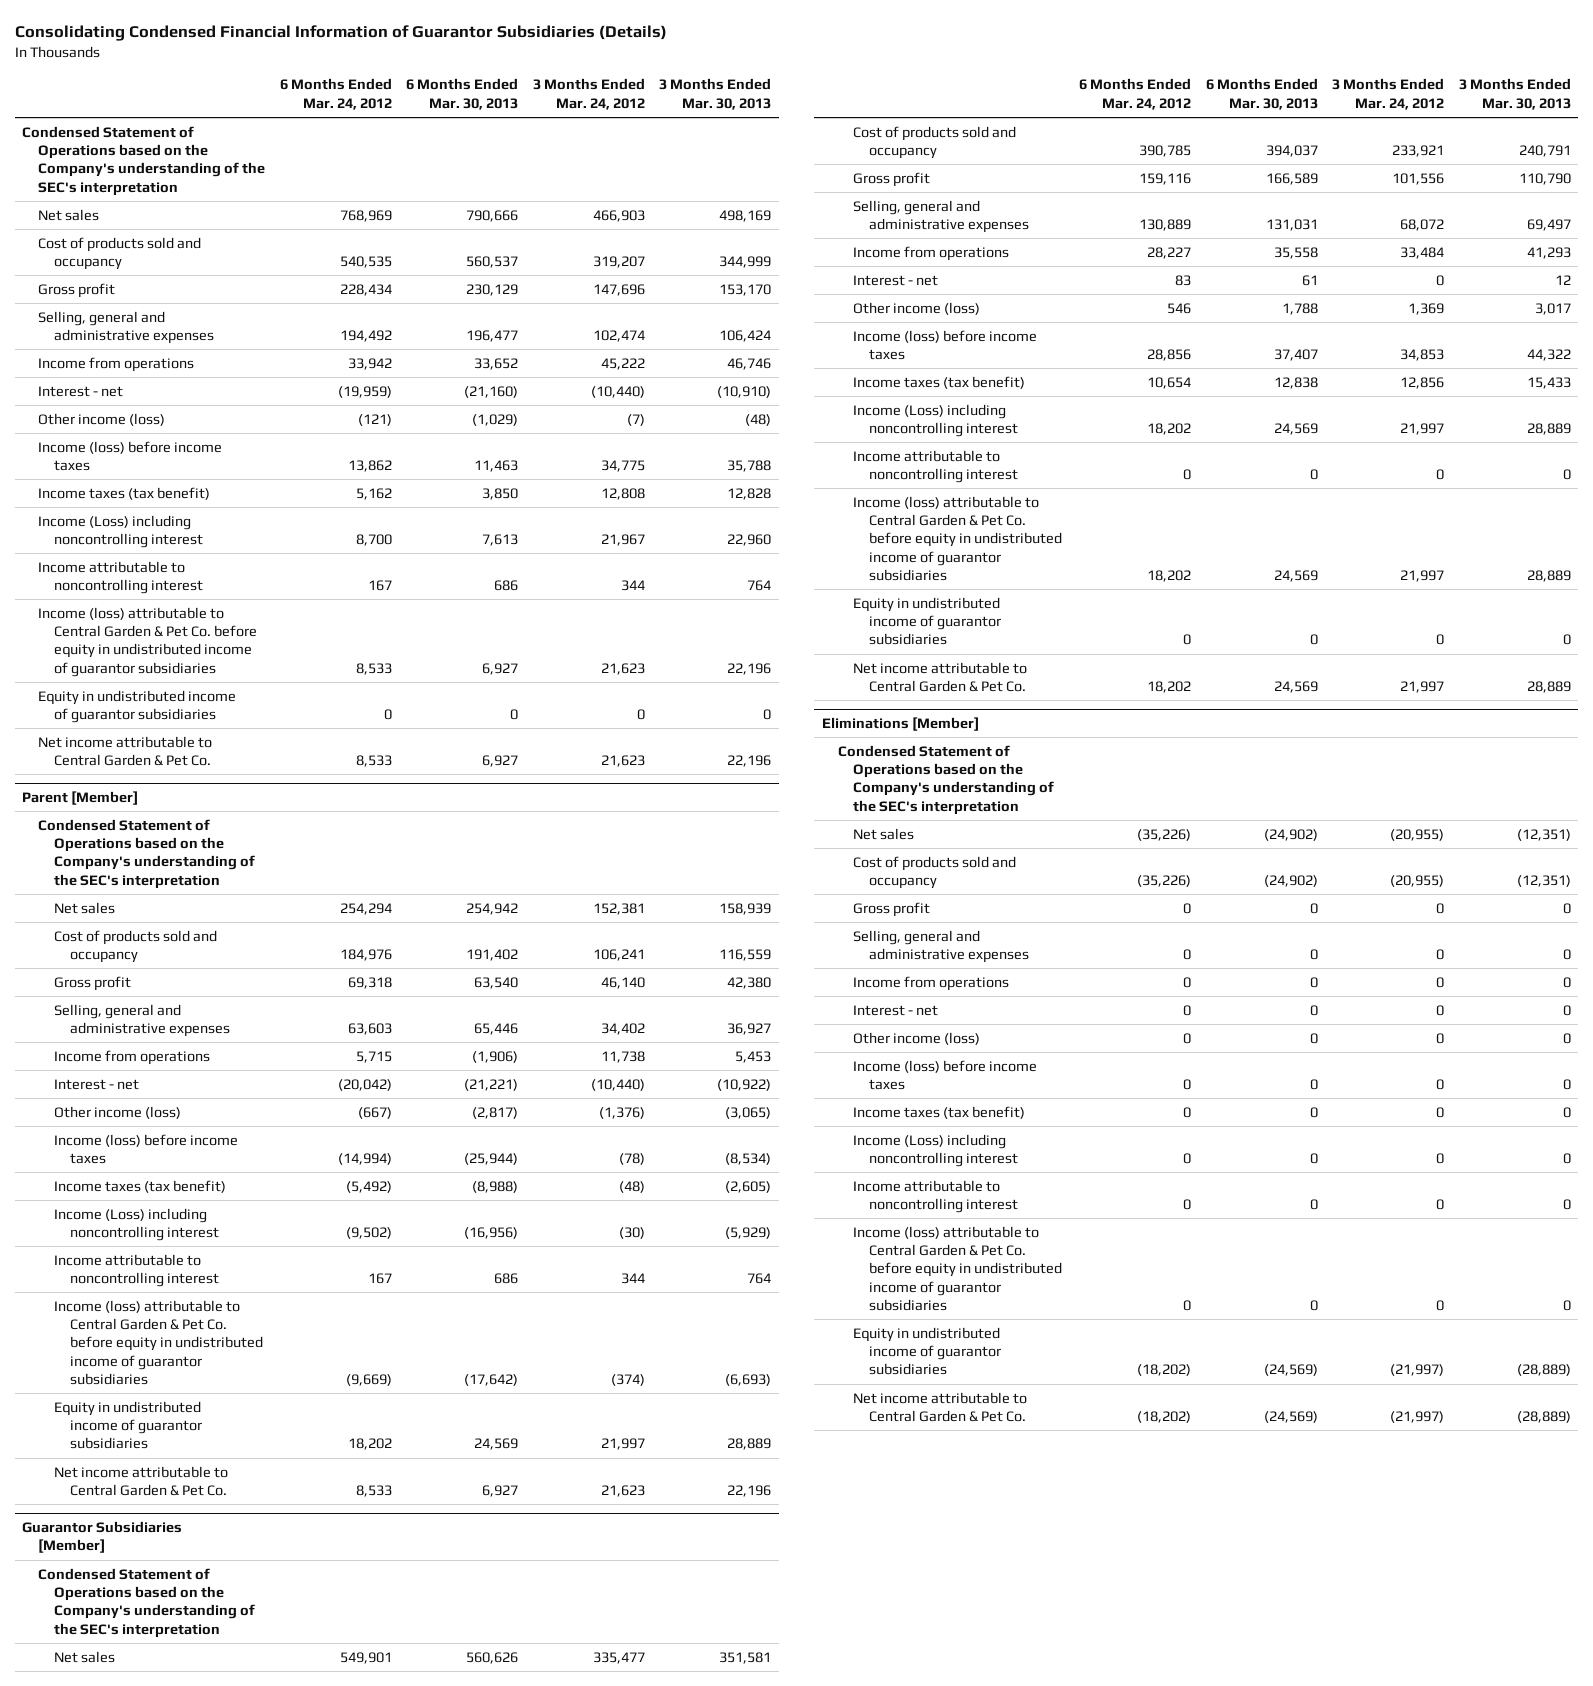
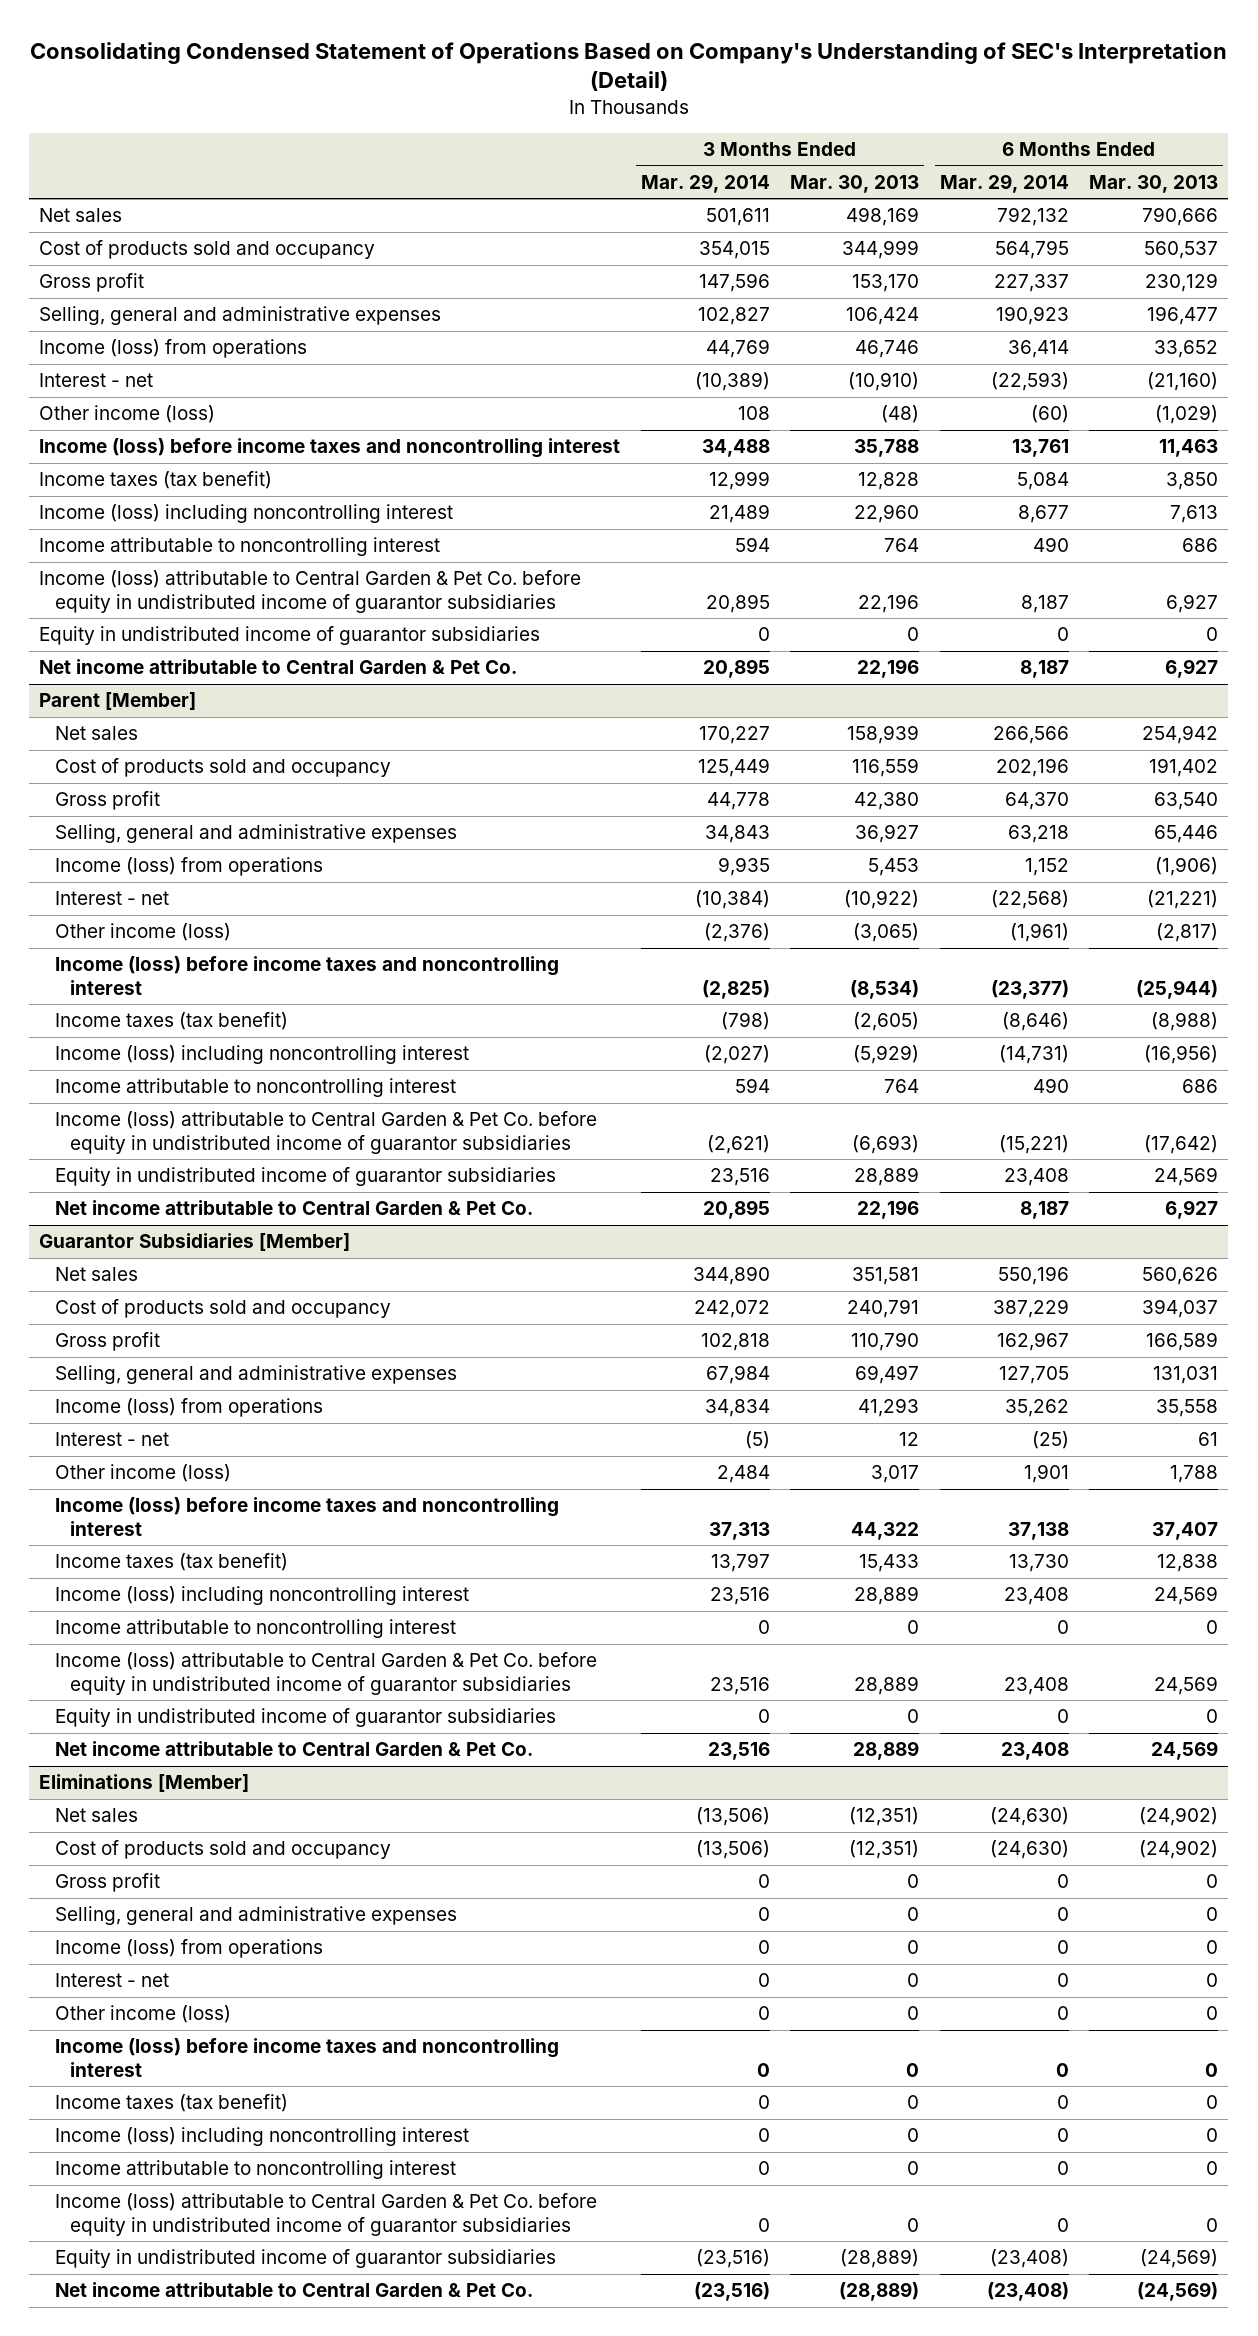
[15,25,668,42] Consolidating Condensed Financial Information of Guarantor Subsidiaries (Details) -> [29,41,1227,92] Consolidating Condensed Statement of Operations Based on Company's Understanding of SEC's Interpretation (Detail)
[279,78,392,110] 6 Months Ended Mar. 24, 2012 -> none
[532,78,645,110] 3 Months Ended Mar. 24, 2012 -> none
none -> [640,174,770,194] Mar. 29, 2014
none -> [939,174,1069,194] Mar. 29, 2014
[22,125,266,196] Condensed Statement of Operations based on the Company's understanding of the SEC's interpretation -> none
[38,356,195,372] Income from operations -> [39,339,308,359] Income (loss) from operations
[38,440,223,471] Income (loss) before income taxes -> [39,438,621,459] Income (loss) before income taxes and noncontrolling interest
[38,514,204,548] Income (Loss) including noncontrolling interest -> [39,504,454,524] Income (loss) including noncontrolling interest
[38,818,256,889] Condensed Statement of Operations based on the Company's understanding of the SEC's interpretation -> none
[54,1049,211,1065] Income from operations -> [54,857,323,877] Income (loss) from operations
[54,1133,239,1164] Income (loss) before income taxes -> [54,956,559,995] Income (loss) before income taxes and noncontrolling interest
[54,1207,219,1241] Income (Loss) including noncontrolling interest -> [54,1045,469,1065] Income (loss) including noncontrolling interest
[38,1567,256,1638] Condensed Statement of Operations based on the Company's understanding of the SEC's interpretation -> none
[853,245,1010,261] Income from operations -> [54,1398,323,1418] Income (loss) from operations
[853,329,1038,360] Income (loss) before income taxes -> [54,1497,559,1536] Income (loss) before income taxes and noncontrolling interest
[853,403,1019,437] Income (Loss) including noncontrolling interest -> [54,1586,469,1606] Income (loss) including noncontrolling interest
[837,744,1055,815] Condensed Statement of Operations based on the Company's understanding of the SEC's interpretation -> none
[853,975,1010,991] Income from operations -> [54,1939,323,1959] Income (loss) from operations
[853,1059,1038,1090] Income (loss) before income taxes -> [54,2038,559,2077] Income (loss) before income taxes and noncontrolling interest
[853,1133,1019,1167] Income (Loss) including noncontrolling interest -> [54,2127,469,2147] Income (loss) including noncontrolling interest

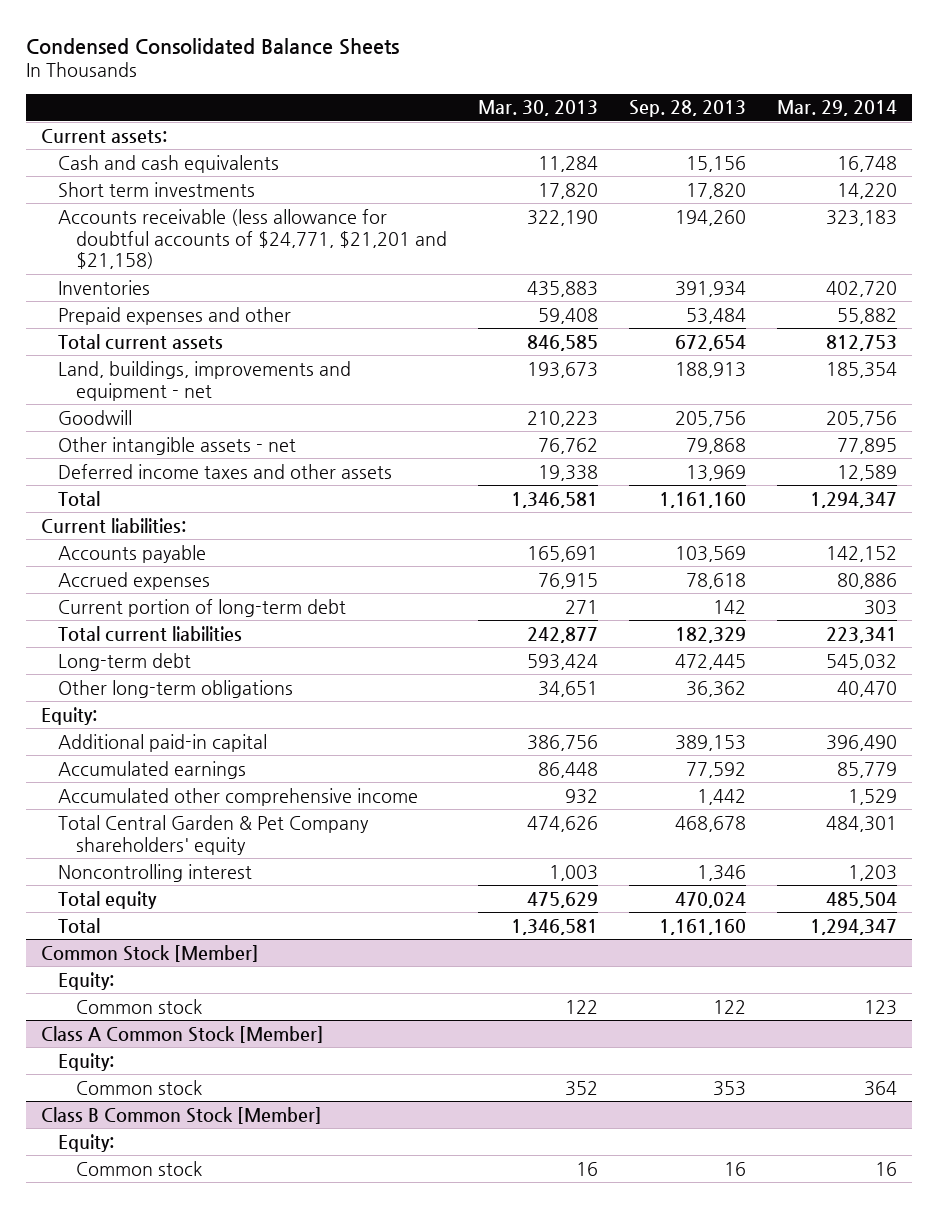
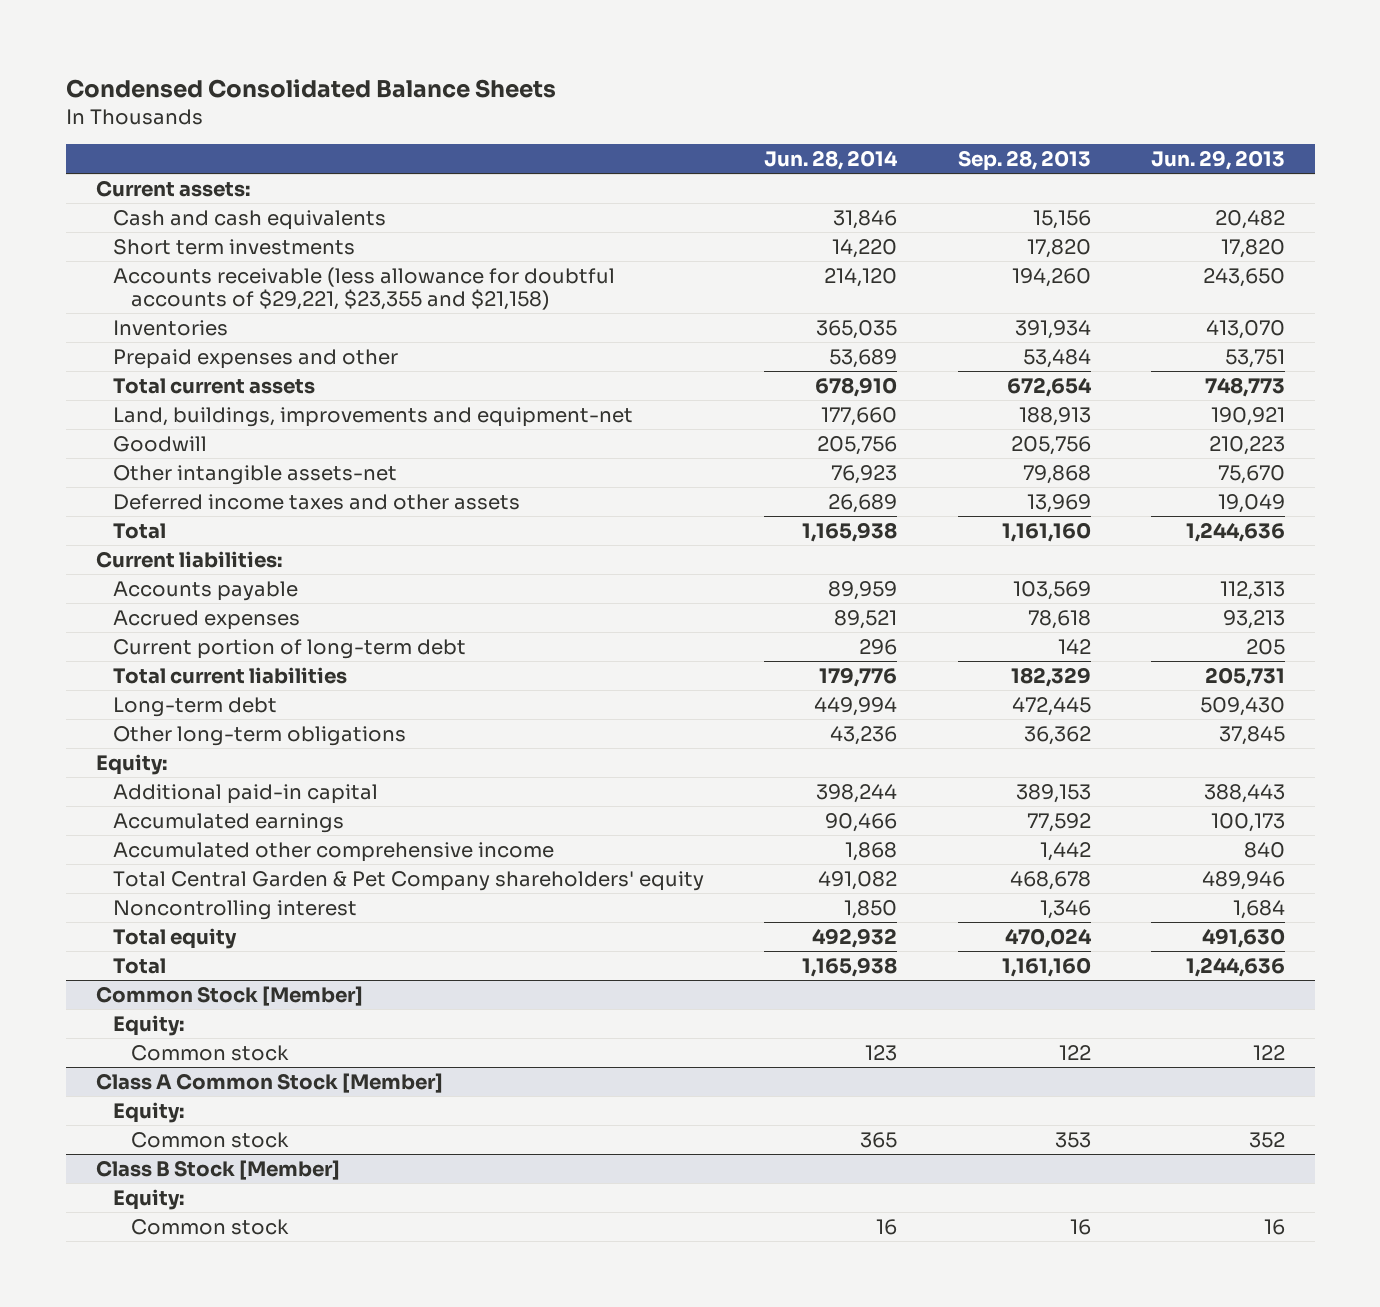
[477,100,598,117] Mar. 30, 2013 -> none
[776,100,897,117] Mar. 29, 2014 -> none
none -> [764,149,899,170] Jun. 28, 2014
none -> [1150,149,1285,170] Jun. 29, 2013
[58,208,447,270] Accounts receivable (less allowance for doubtful accounts of $24,771, $21,201 and $21,158) -> [113,266,616,311] Accounts receivable (less allowance for doubtful accounts of $29,221, $23,355 and $21,158)
[58,360,352,401] Land, buildings, improvements and equipment - net -> [113,406,634,427] Land, buildings, improvements and equipment-net
[58,436,297,455] Other intangible assets - net -> [113,464,398,485] Other intangible assets-net
[41,1106,323,1124] Class B Common Stock [Member] -> [95,1159,340,1180] Class B Stock [Member]

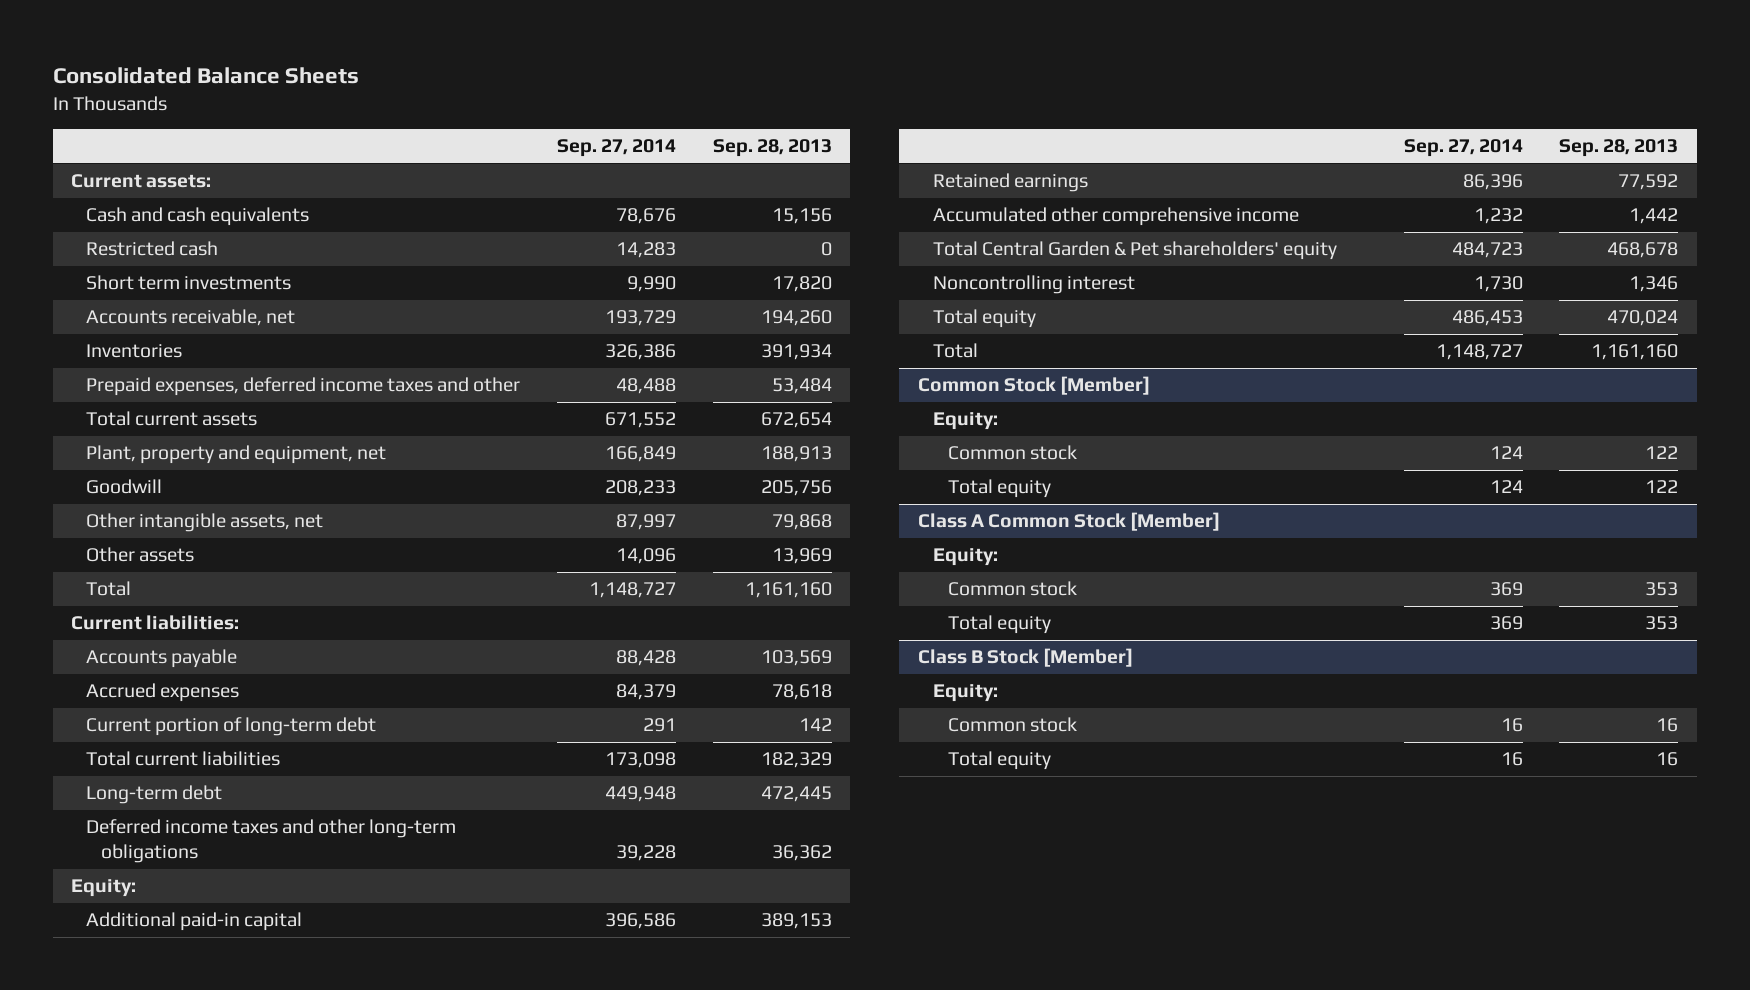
[65,78,556,98] Condensed Consolidated Balance Sheets -> [52,67,359,85] Consolidated Balance Sheets
[764,149,899,170] Jun. 28, 2014 -> none
[1150,149,1285,170] Jun. 29, 2013 -> none
none -> [556,139,676,158] Sep. 27, 2014
none -> [86,241,219,257] Restricted cash
[113,266,616,311] Accounts receivable (less allowance for doubtful accounts of $29,221, $23,355 and $21,158) -> [86,309,296,327] Accounts receivable, net
[113,348,399,369] Prepaid expenses and other -> [86,377,521,397] Prepaid expenses, deferred income taxes and other
[113,406,634,427] Land, buildings, improvements and equipment-net -> [86,445,387,465] Plant, property and equipment, net
[113,464,398,485] Other intangible assets-net -> [86,513,324,533] Other intangible assets, net
[113,493,521,510] Deferred income taxes and other assets -> [86,547,195,563] Other assets
[113,725,407,746] Other long-term obligations -> [86,819,457,864] Deferred income taxes and other long-term obligations
[113,812,345,833] Accumulated earnings -> [932,173,1088,193] Retained earnings
[113,870,705,891] Total Central Garden & Pet Company shareholders' equity -> [932,241,1337,261] Total Central Garden & Pet shareholders' equity
none -> [947,479,1051,499] Total equity
none -> [947,615,1051,635] Total equity
none -> [947,751,1051,771] Total equity

